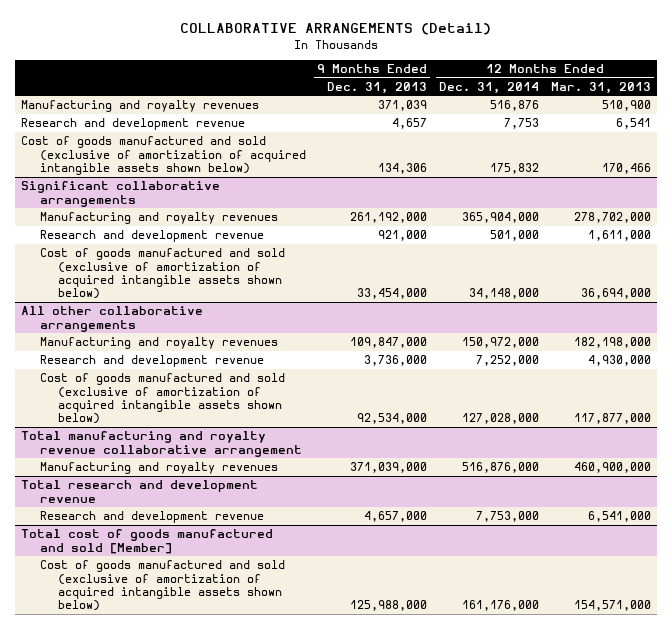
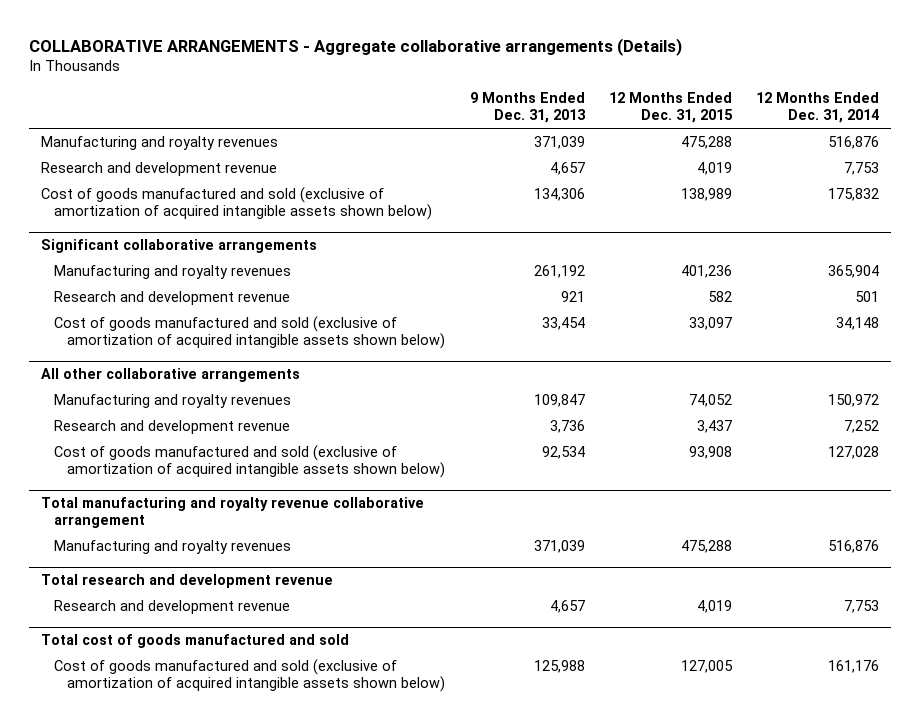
[179,23,491,36] COLLABORATIVE ARRANGEMENTS (Detail) -> [29,37,683,56] COLLABORATIVE ARRANGEMENTS - Aggregate collaborative arrangements (Details)
[550,81,651,94] Mar. 31, 2013 -> none
none -> [608,92,733,124] 12 Months Ended Dec. 31, 2015
[350,212,428,224] 261,192,000 -> [533,264,585,278] 261,192
[461,212,539,224] 365,904,000 -> [827,264,879,278] 365,904
[378,230,428,242] 921,000 -> [560,290,585,302] 921
[489,230,539,242] 501,000 -> [854,290,879,302] 501
[357,288,428,300] 33,454,000 -> [541,316,585,330] 33,454
[468,288,539,300] 34,148,000 -> [835,316,879,330] 34,148
[350,337,428,349] 109,847,000 -> [533,393,585,407] 109,847
[461,337,539,349] 150,972,000 -> [827,393,879,407] 150,972
[364,355,428,367] 3,736,000 -> [549,419,585,433] 3,736
[475,355,539,367] 7,252,000 -> [843,419,879,433] 7,252
[357,413,428,425] 92,534,000 -> [541,445,585,459] 92,534
[461,413,539,425] 127,028,000 -> [827,445,879,459] 127,028
[350,462,428,474] 371,039,000 -> [533,539,585,553] 371,039
[461,462,539,474] 516,876,000 -> [827,539,879,553] 516,876
[364,511,428,523] 4,657,000 -> [549,599,585,613] 4,657
[475,511,539,523] 7,753,000 -> [843,599,879,613] 7,753
[21,529,274,554] Total cost of goods manufactured and sold [Member] -> [41,634,350,649] Total cost of goods manufactured and sold
[350,600,428,612] 125,988,000 -> [533,659,585,673] 125,988
[461,600,539,612] 161,176,000 -> [827,659,879,673] 161,176

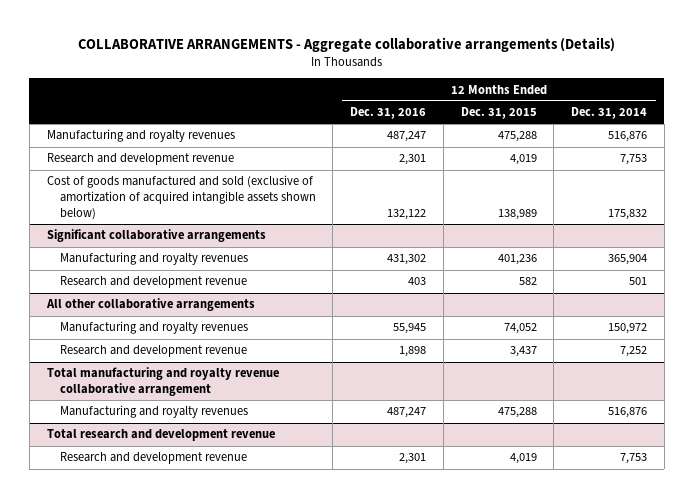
[469,92,586,124] 9 Months Ended Dec. 31, 2013 -> none
none -> [350,107,427,120] Dec. 31, 2016
[54,315,446,349] Cost of goods manufactured and sold (exclusive of amortization of acquired intangible assets shown below) -> none
[54,444,446,478] Cost of goods manufactured and sold (exclusive of amortization of acquired intangible assets shown below) -> none
[41,634,350,649] Total cost of goods manufactured and sold -> none
[54,658,446,692] Cost of goods manufactured and sold (exclusive of amortization of acquired intangible assets shown below) -> none

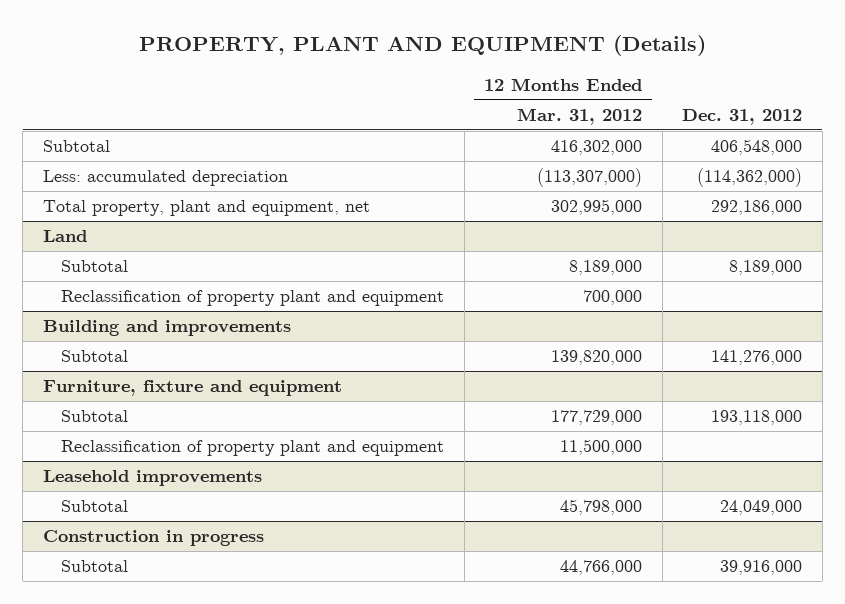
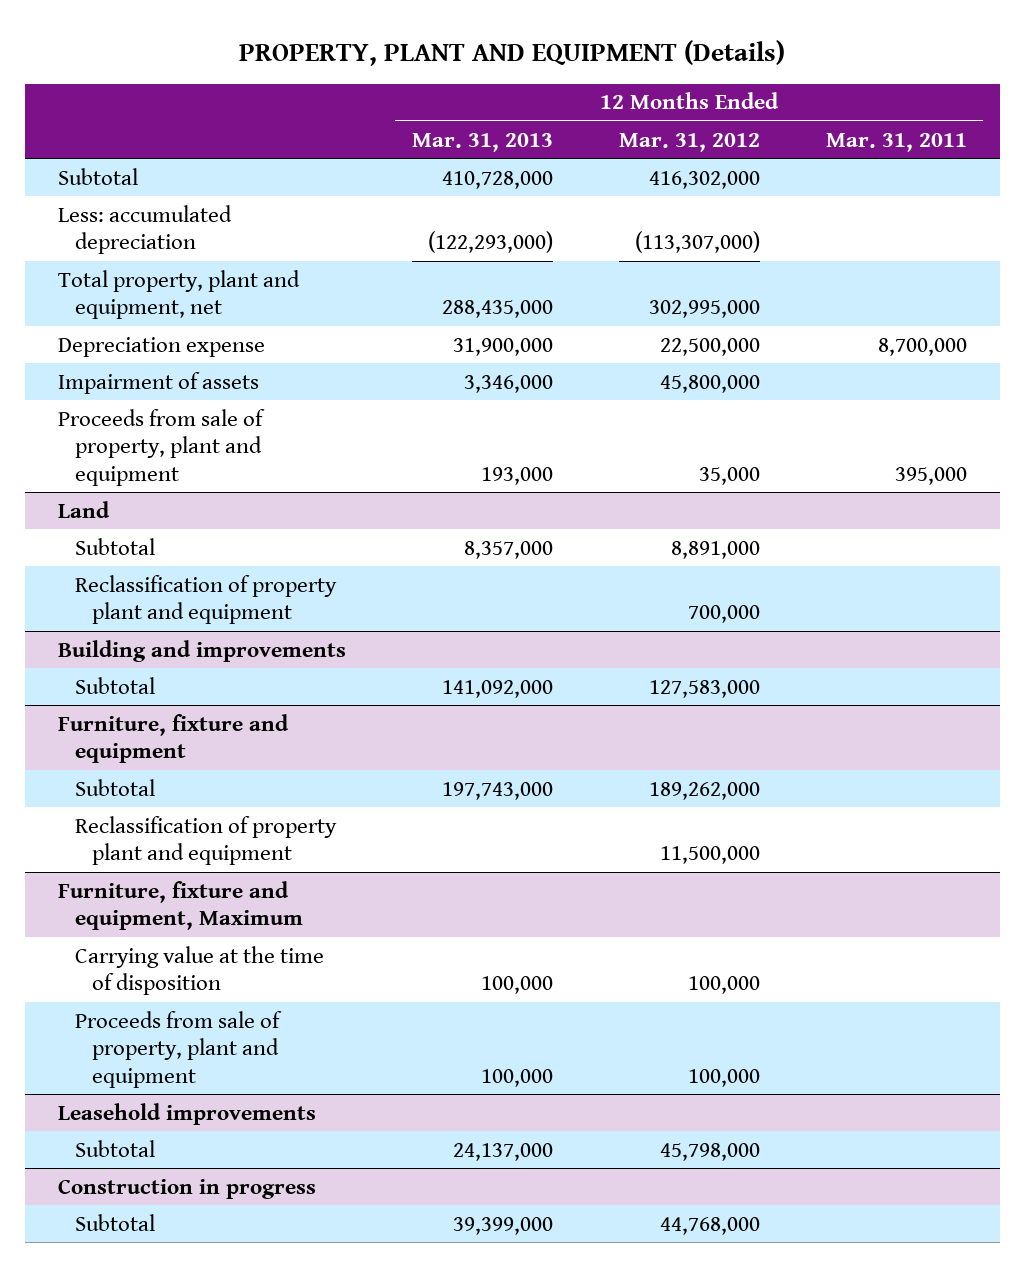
[682,108,803,125] Dec. 31, 2012 -> none
none -> [411,132,553,152] Mar. 31, 2013
none -> [825,132,967,152] Mar. 31, 2011
none -> [57,336,265,357] Depreciation expense
none -> [57,371,259,394] Impairment of assets
none -> [57,408,265,486] Proceeds from sale of property, plant and equipment
[569,260,643,276] 8,189,000 -> [670,540,760,559] 8,891,000
[551,350,643,366] 139,820,000 -> [648,679,760,698] 127,583,000
[551,410,643,426] 177,729,000 -> [648,781,760,800] 189,262,000
none -> [57,880,304,931] Furniture, fixture and equipment, Maximum
none -> [75,945,325,996] Carrying value at the time of disposition
none -> [75,1010,283,1088] Proceeds from sale of property, plant and equipment
[560,560,643,576] 44,766,000 -> [659,1216,760,1235] 44,768,000

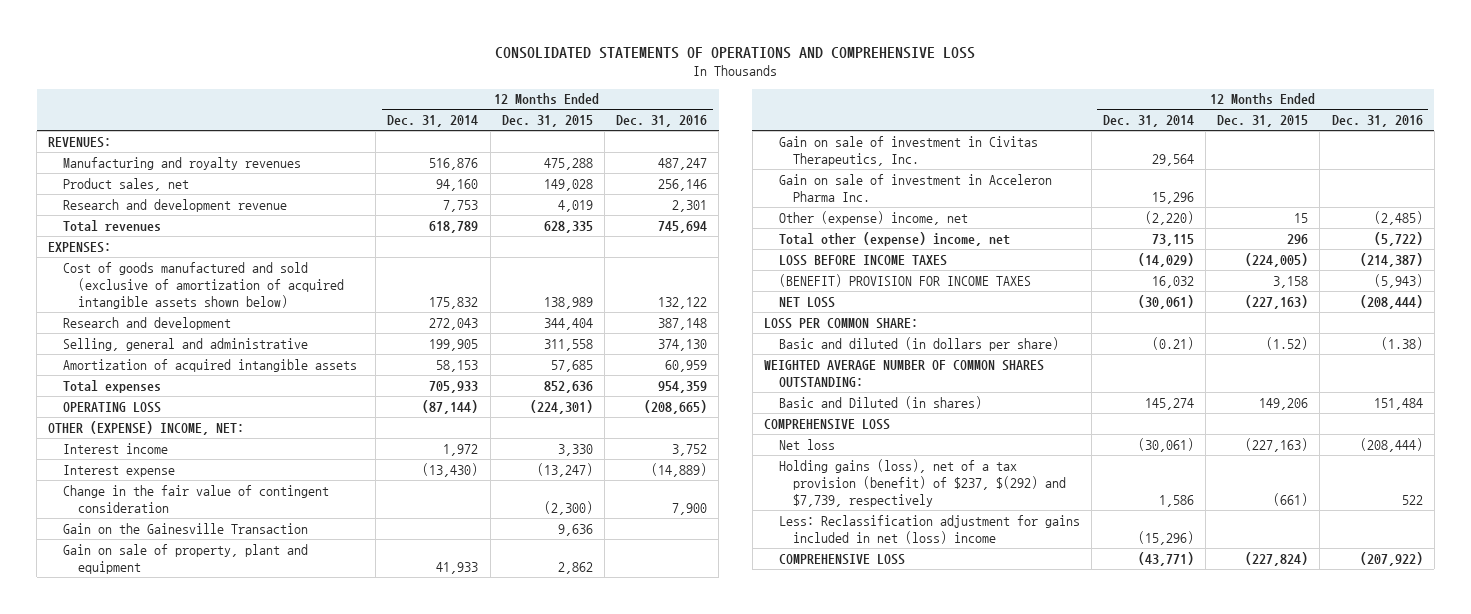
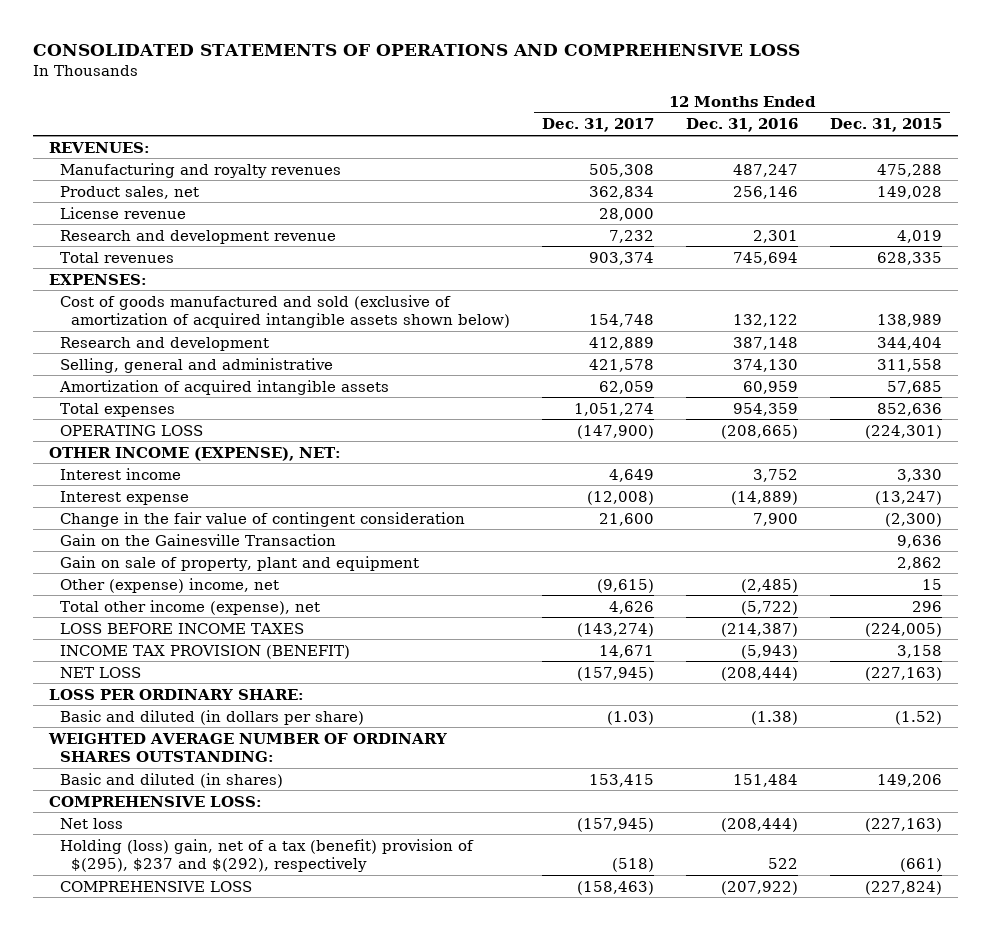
[387,115,479,128] Dec. 31, 2014 -> none
none -> [542,118,655,133] Dec. 31, 2017
none -> [60,206,187,219] License revenue
[48,420,245,435] OTHER (EXPENSE) INCOME, NET: -> [49,446,342,461] OTHER INCOME (EXPENSE), NET:
[778,135,1038,166] Gain on sale of investment in Civitas Therapeutics, Inc. -> none
[778,173,1052,202] Gain on sale of investment in Acceleron Pharma Inc. -> none
[778,231,1010,246] Total other (expense) income, net -> [60,599,321,615] Total other income (expense), net
[778,273,1031,287] (BENEFIT) PROVISION FOR INCOME TAXES -> [60,644,351,659] INCOME TAX PROVISION (BENEFIT)
[763,317,918,329] LOSS PER COMMON SHARE: -> [49,688,305,700] LOSS PER ORDINARY SHARE:
[763,359,1044,388] WEIGHTED AVERAGE NUMBER OF COMMON SHARES OUTSTANDING: -> [48,732,448,762] WEIGHTED AVERAGE NUMBER OF ORDINARY SHARES OUTSTANDING:
[778,395,982,409] Basic and Diluted (in shares) -> [60,772,284,788] Basic and diluted (in shares)
[763,418,890,430] COMPREHENSIVE LOSS -> [49,795,263,807] COMPREHENSIVE LOSS:
[778,514,1080,544] Less: Reclassification adjustment for gains included in net (loss) income -> none
[778,458,1067,507] Holding gains (loss), net of a tax provision (benefit) of $237, $(292) and $7,739, respectively -> [60,838,475,872] Holding (loss) gain, net of a tax (benefit) provision of $(295), $237 and $(292), respectively

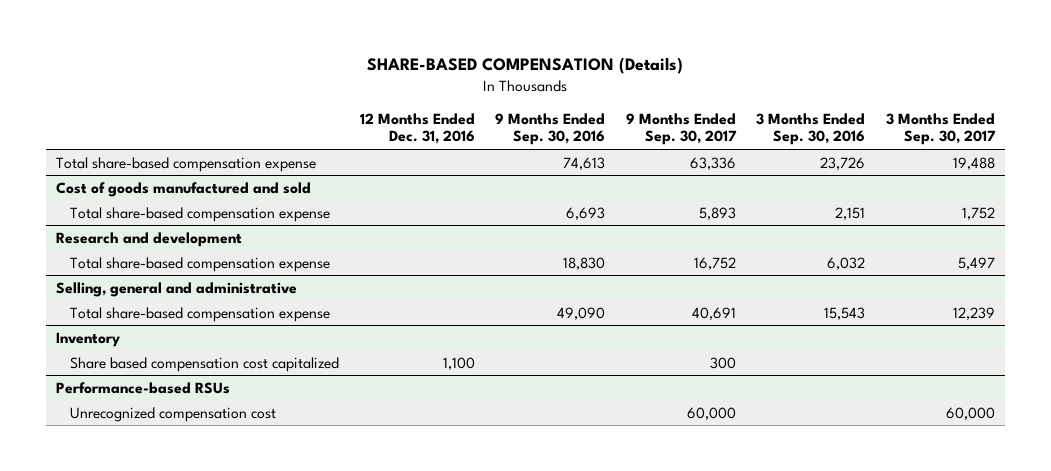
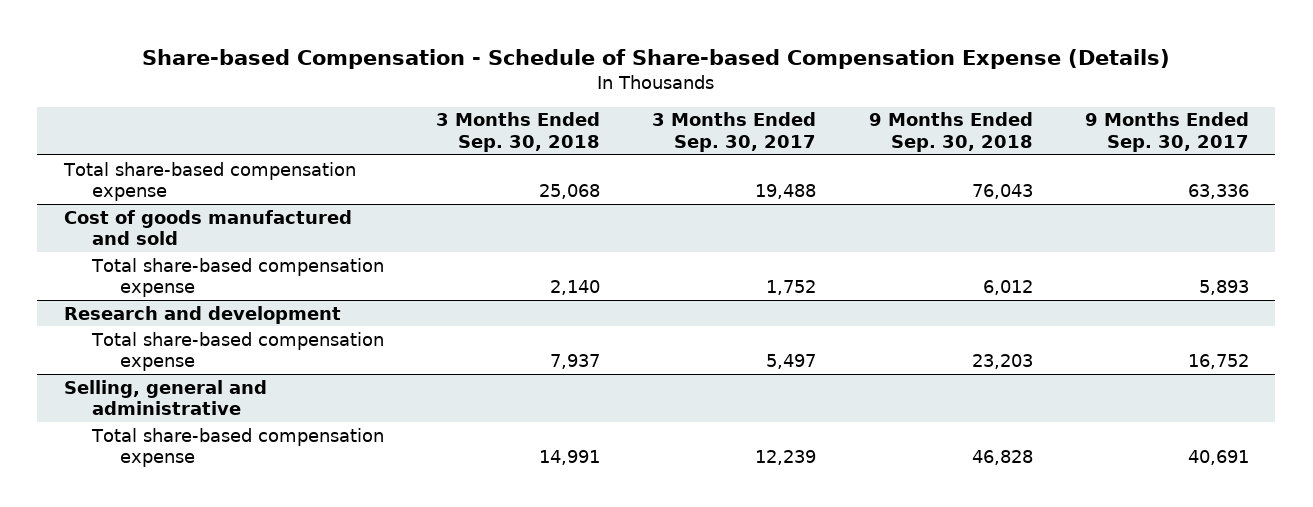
[367,56,684,74] SHARE-BASED COMPENSATION (Details) -> [142,49,1171,70] Share-based Compensation - Schedule of Share-based Compensation Expense (Details)
[359,112,475,145] 12 Months Ended Dec. 31, 2016 -> none
[495,112,606,146] 9 Months Ended Sep. 30, 2016 -> none
[756,112,866,146] 3 Months Ended Sep. 30, 2016 -> none
none -> [435,112,600,153] 3 Months Ended Sep. 30, 2018
none -> [868,112,1033,153] 9 Months Ended Sep. 30, 2018
[56,331,121,347] Inventory -> none
[70,356,340,372] Share based compensation cost capitalized -> none
[56,381,231,394] Performance-based RSUs -> none
[70,406,277,422] Unrecognized compensation cost -> none

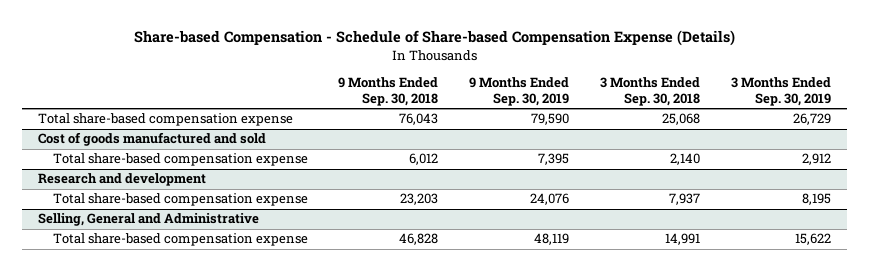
[652,112,817,153] 3 Months Ended Sep. 30, 2017 -> none
[1085,112,1250,153] 9 Months Ended Sep. 30, 2017 -> none
none -> [469,76,570,106] 9 Months Ended Sep. 30, 2019
none -> [731,76,832,106] 3 Months Ended Sep. 30, 2019
[63,379,267,416] Selling, general and administrative -> [37,213,259,227] Selling, General and Administrative

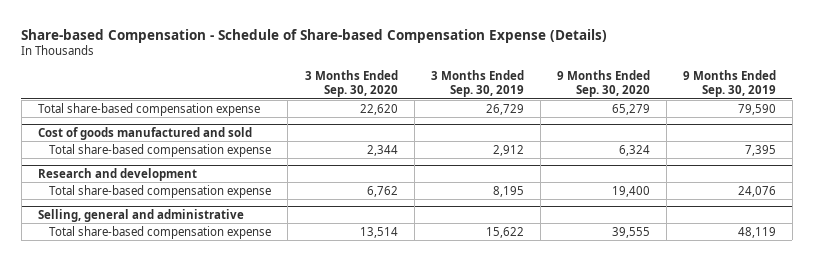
[338,76,439,106] 9 Months Ended Sep. 30, 2018 -> none
[600,76,701,106] 3 Months Ended Sep. 30, 2018 -> none
none -> [304,69,398,98] 3 Months Ended Sep. 30, 2020
none -> [556,69,650,98] 9 Months Ended Sep. 30, 2020
[37,213,259,227] Selling, General and Administrative -> [38,209,245,223] Selling, general and administrative

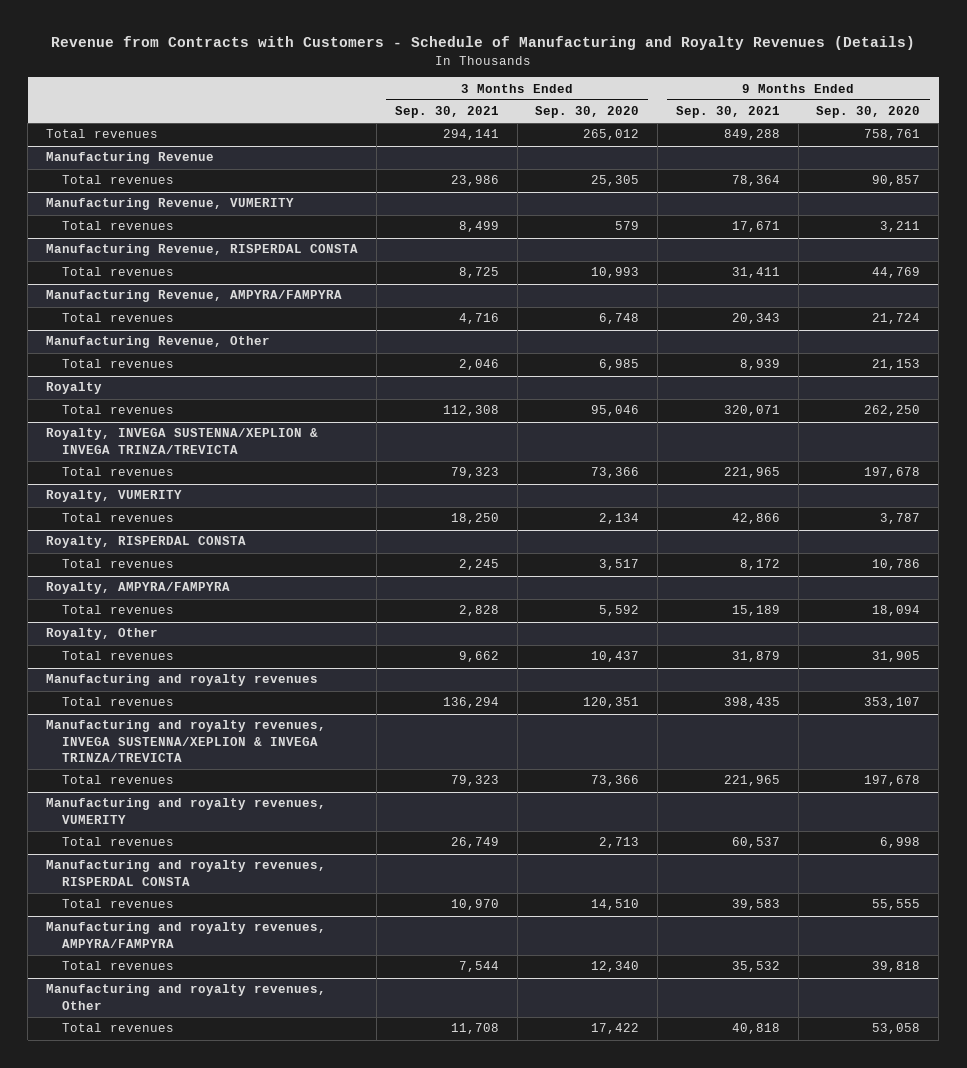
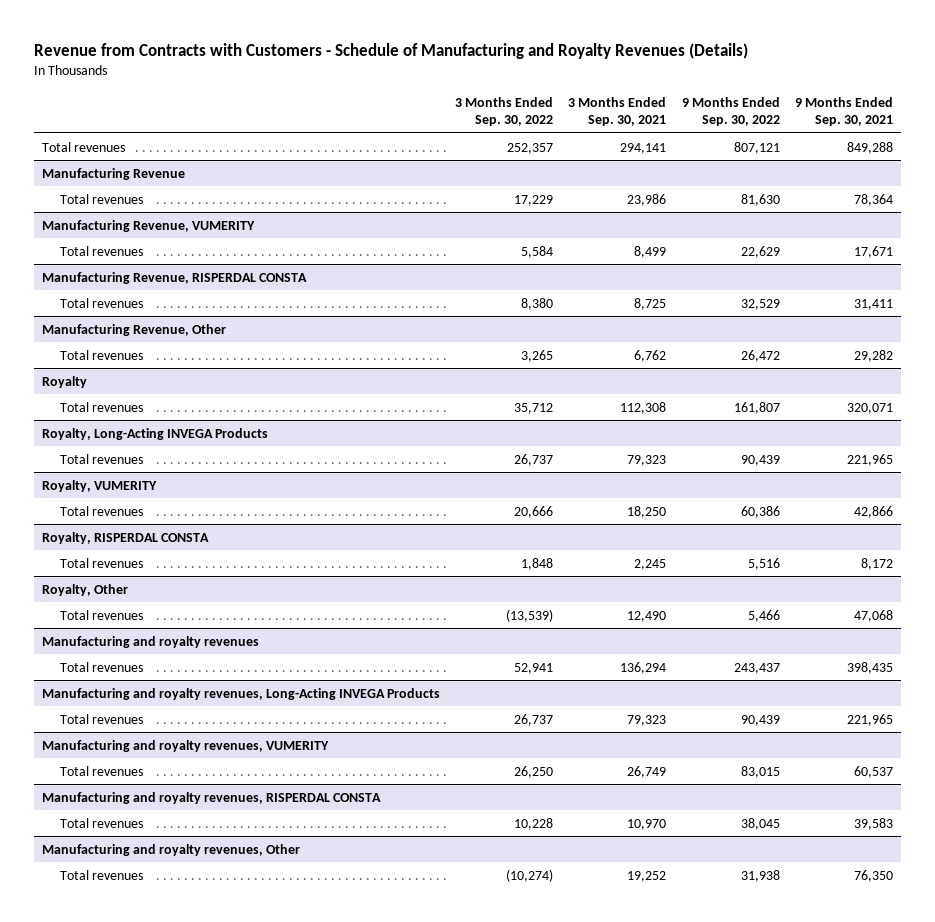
[535,106,640,119] Sep. 30, 2020 -> none
[816,106,921,119] Sep. 30, 2020 -> none
none -> [454,96,553,127] 3 Months Ended Sep. 30, 2022
none -> [681,96,780,127] 9 Months Ended Sep. 30, 2022
[46,290,343,303] Manufacturing Revenue, AMPYRA/FAMPYRA -> none
[61,313,174,323] Total revenues -> none
[458,359,499,371] 2,046 -> [634,349,667,362] 6,762
[739,359,780,371] 8,939 -> [854,349,894,362] 29,282
[46,428,319,454] Royalty, INVEGA SUSTENNA/XEPLION & INVEGA TRINZA/TREVICTA -> none
none -> [41,427,268,440] Royalty, Long-Acting INVEGA Products
[46,582,231,595] Royalty, AMPYRA/FAMPYRA -> none
[61,605,174,615] Total revenues -> none
[458,651,499,663] 9,662 -> [627,610,667,622] 12,490
[731,651,780,663] 31,879 -> [854,609,894,622] 47,068
[46,720,327,762] Manufacturing and royalty revenues, INVEGA SUSTENNA/XEPLION & INVEGA TRINZA/TREVICTA -> none
none -> [41,687,440,700] Manufacturing and royalty revenues, Long-Acting INVEGA Products
[46,922,327,948] Manufacturing and royalty revenues, AMPYRA/FAMPYRA -> none
[61,961,174,971] Total revenues -> none
[450,1023,499,1035] 11,708 -> [627,870,667,882] 19,252
[731,1023,780,1035] 40,818 -> [854,869,894,882] 76,350

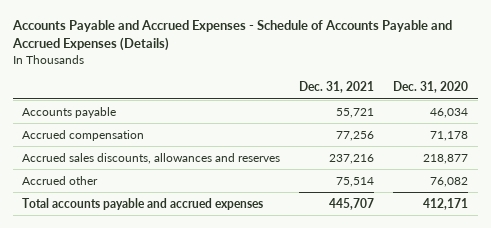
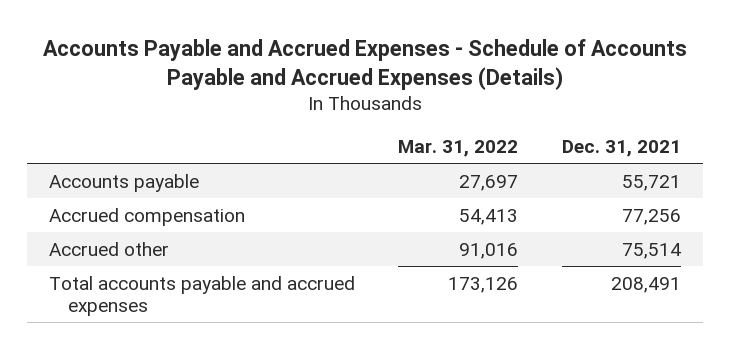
[393,81,469,94] Dec. 31, 2020 -> none
none -> [398,139,519,157] Mar. 31, 2022
[22,152,281,164] Accrued sales discounts, allowances and reserves -> none
[329,197,375,210] 445,707 -> [610,276,681,293] 208,491

